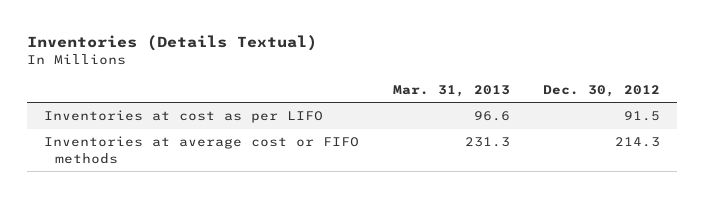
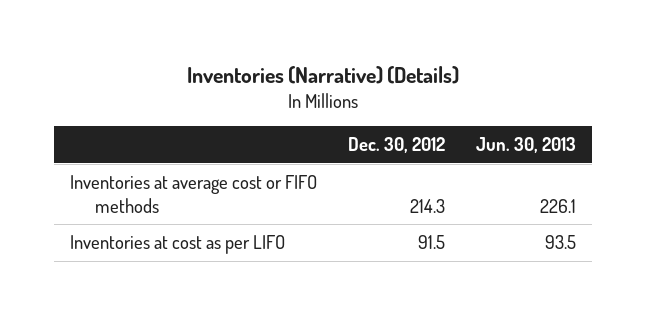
[27,34,318,51] Inventories (Details Textual) -> [187,65,460,84] Inventories (Narrative) (Details)
[392,84,510,97] Mar. 31, 2013 -> none
none -> [476,137,577,154] Jun. 30, 2013
[43,110,323,124] Inventories at cost as per LIFO -> [69,235,285,255] Inventories at cost as per LIFO

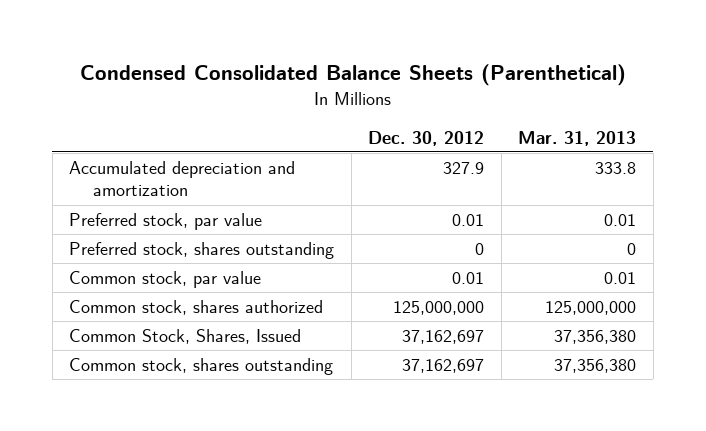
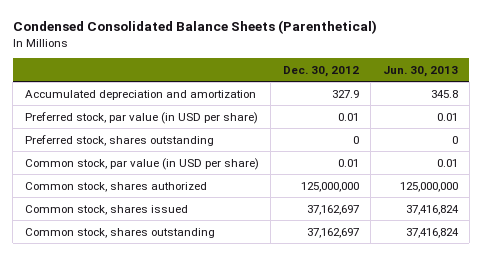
[518,130,637,146] Mar. 31, 2013 -> none
none -> [382,65,458,77] Jun. 30, 2013
[69,212,263,230] Preferred stock, par value -> [24,111,258,124] Preferred stock, par value (in USD per share)
[69,270,262,288] Common stock, par value -> [24,157,259,170] Common stock, par value (in USD per share)
[69,328,302,344] Common Stock, Shares, Issued -> [24,204,188,215] Common stock, shares issued

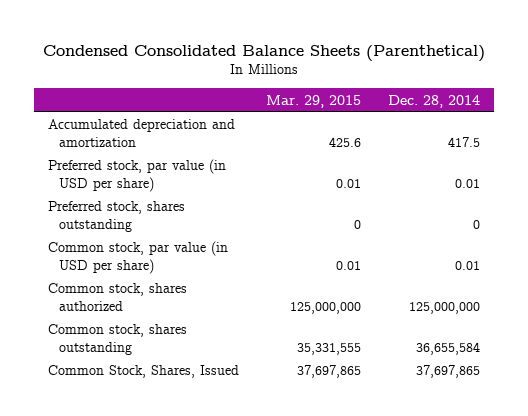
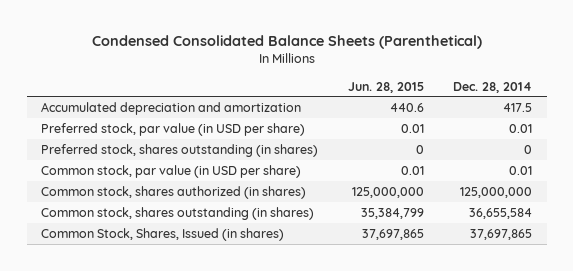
[265,94,361,108] Mar. 29, 2015 -> none
none -> [347,81,424,93] Jun. 28, 2015
[47,201,185,232] Preferred stock, shares outstanding -> [41,143,319,157] Preferred stock, shares outstanding (in shares)
[47,283,187,311] Common stock, shares authorized -> [41,185,307,199] Common stock, shares authorized (in shares)
[47,324,187,355] Common stock, shares outstanding -> [41,206,315,220] Common stock, shares outstanding (in shares)
[47,365,239,379] Common Stock, Shares, Issued -> [41,227,285,241] Common Stock, Shares, Issued (in shares)

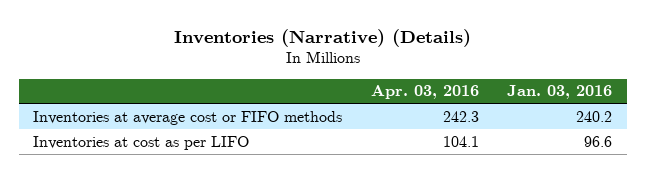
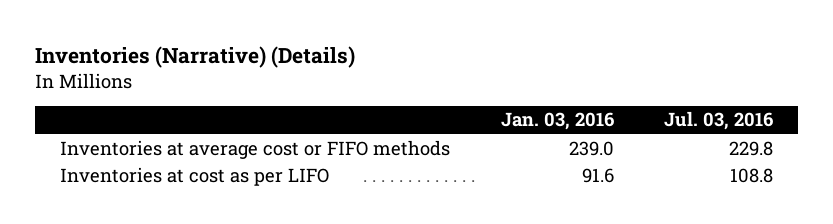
[370,85,479,100] Apr. 03, 2016 -> none
none -> [664,111,774,131] Jul. 03, 2016
[576,110,613,122] 240.2 -> [568,141,614,157] 239.0
[584,135,613,147] 96.6 -> [581,168,614,184] 91.6

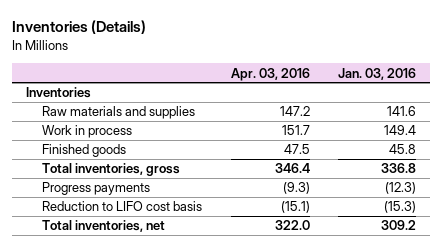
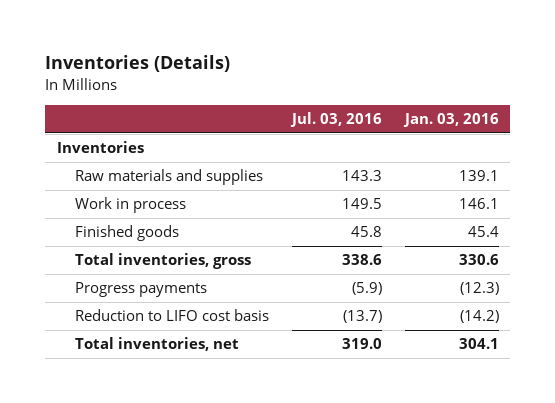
[230,67,310,81] Apr. 03, 2016 -> none
none -> [289,112,382,128] Jul. 03, 2016
[387,106,417,117] 141.6 -> [458,170,499,182] 139.1
[384,125,417,136] 149.4 -> [458,198,499,210] 146.1
[389,144,417,155] 45.8 -> [467,226,499,238] 45.4
[381,163,417,174] 336.8 -> [458,254,499,266] 330.6
[384,201,417,214] (15.3) -> [459,310,499,324] (14.2)
[381,220,417,231] 309.2 -> [458,338,499,350] 304.1

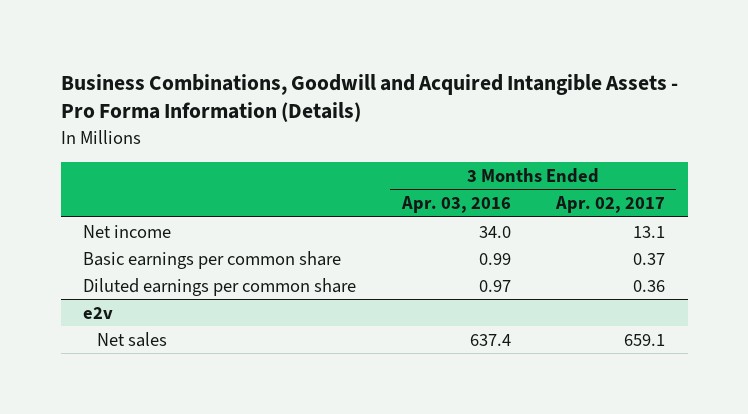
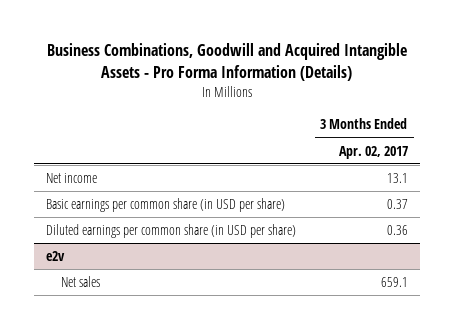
[400,196,511,214] Apr. 03, 2016 -> none
[83,250,342,269] Basic earnings per common share -> [46,198,286,213] Basic earnings per common share (in USD per share)
[83,277,357,296] Diluted earnings per common share -> [46,224,297,239] Diluted earnings per common share (in USD per share)

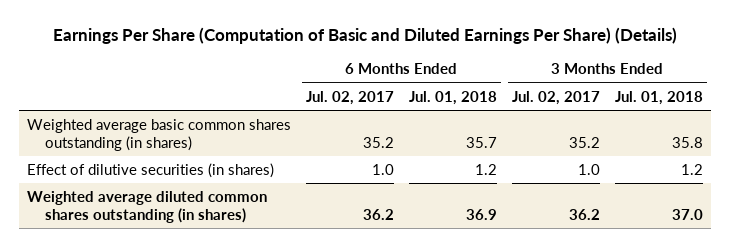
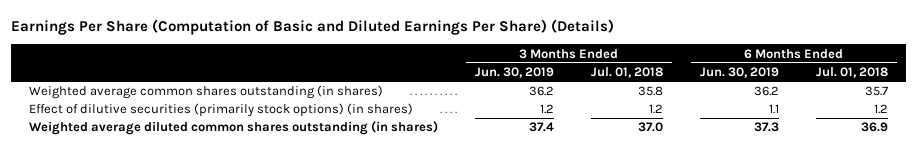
[305,90,394,105] Jul. 02, 2017 -> none
[511,90,600,105] Jul. 02, 2017 -> none
none -> [475,66,555,78] Jun. 30, 2019
none -> [699,66,779,78] Jun. 30, 2019
[26,118,291,151] Weighted average basic common shares outstanding (in shares) -> [29,85,384,100] Weighted average common shares outstanding (in shares)
[26,162,274,178] Effect of dilutive securities (in shares) -> [29,103,414,118] Effect of dilutive securities (primarily stock options) (in shares)

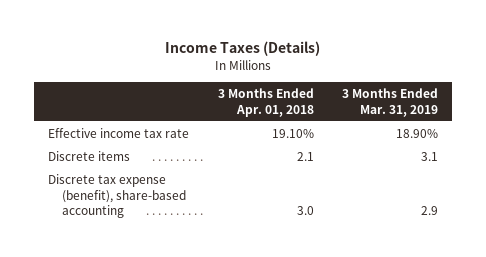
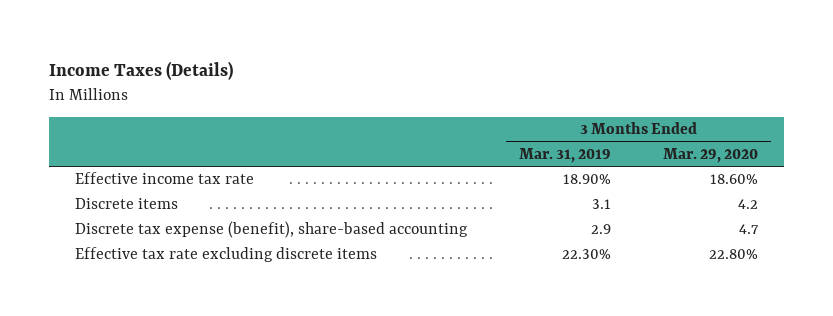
[217,87,314,117] 3 Months Ended Apr. 01, 2018 -> none
none -> [663,147,759,163] Mar. 29, 2020
none -> [75,247,378,263] Effective tax rate excluding discrete items

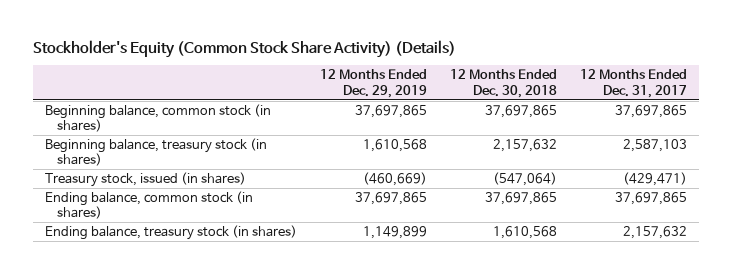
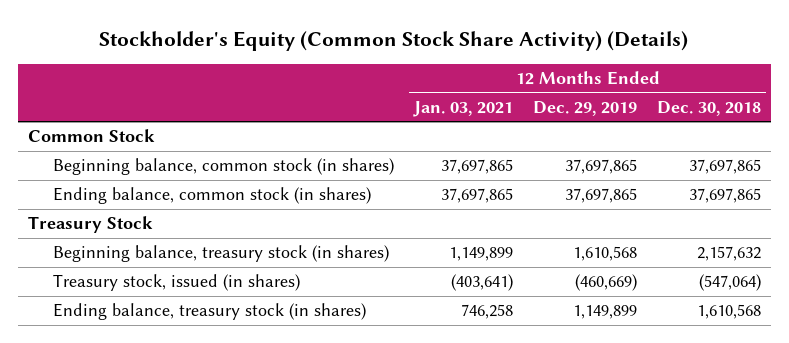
[580,69,688,98] 12 Months Ended Dec. 31, 2017 -> none
none -> [412,101,513,118] Jan. 03, 2021
none -> [27,129,155,143] Common Stock
[44,190,253,220] Ending balance, common stock (in shares) -> [52,187,371,205] Ending balance, common stock (in shares)
none -> [27,216,153,234] Treasury Stock

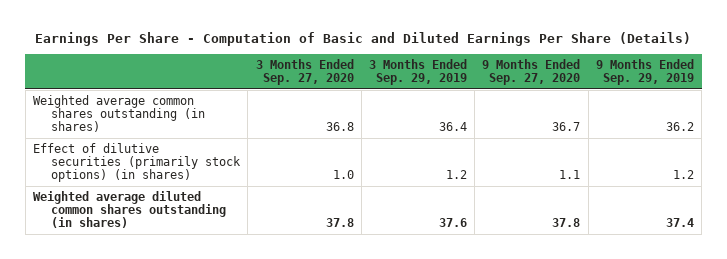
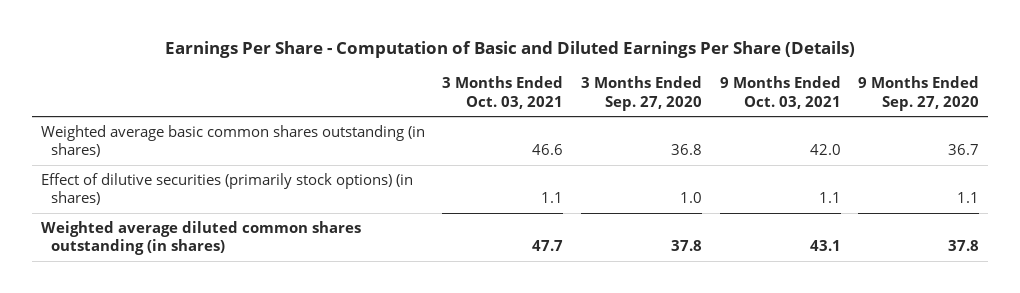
[369,58,468,86] 3 Months Ended Sep. 29, 2019 -> none
[595,58,694,86] 9 Months Ended Sep. 29, 2019 -> none
none -> [442,76,564,109] 3 Months Ended Oct. 03, 2021
none -> [719,76,841,109] 9 Months Ended Oct. 03, 2021
[33,94,206,133] Weighted average common shares outstanding (in shares) -> [40,124,425,158] Weighted average basic common shares outstanding (in shares)

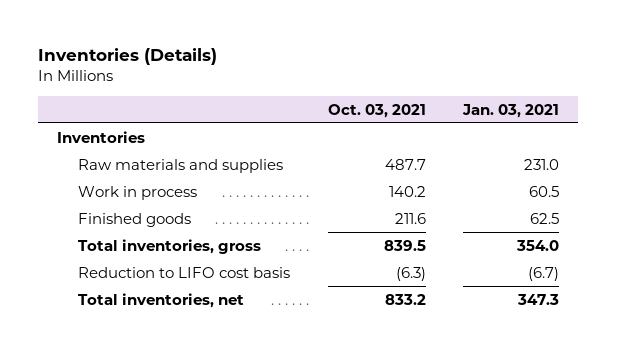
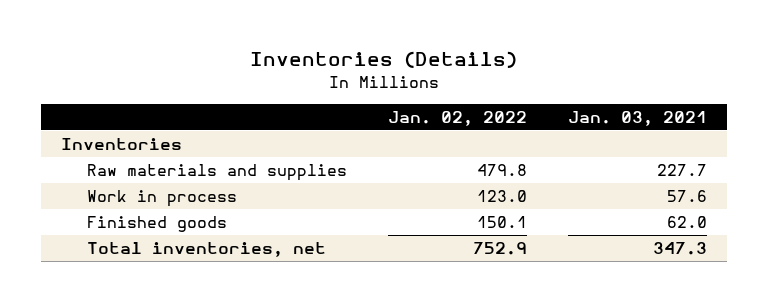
[327,103,426,118] Oct. 03, 2021 -> none
none -> [387,110,527,126] Jan. 02, 2022
[77,238,261,254] Total inventories, gross -> none
[77,266,290,278] Reduction to LIFO cost basis -> none
[524,158,560,170] 231.0 -> [656,164,707,177] 227.7
[529,185,560,197] 60.5 -> [666,190,707,203] 57.6
[530,212,560,224] 62.5 -> [666,216,707,229] 62.0

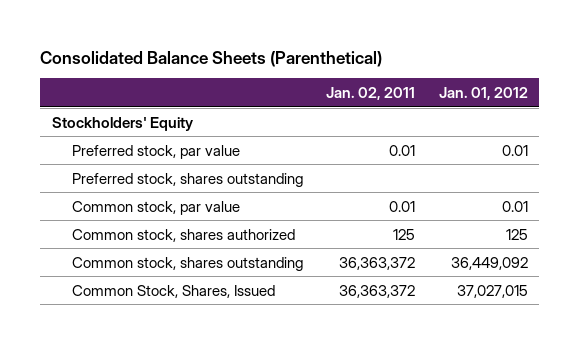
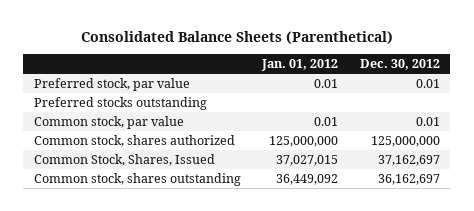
[326,87,416,101] Jan. 02, 2011 -> none
none -> [359,59,440,71] Dec. 30, 2012
[52,116,194,131] Stockholders' Equity -> none
[71,172,303,187] Preferred stock, shares outstanding -> [33,96,207,110] Preferred stocks outstanding
[505,228,528,240] 125 -> [269,135,339,147] 125,000,000
[71,256,303,271] Common stock, shares outstanding -> [33,172,241,186] Common stock, shares outstanding

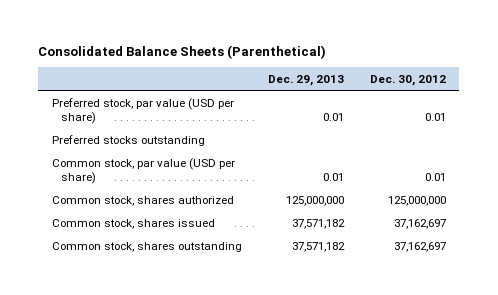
[261,59,339,72] Jan. 01, 2012 -> none
none -> [267,74,344,86] Dec. 29, 2013
[33,77,190,91] Preferred stock, par value -> [51,97,234,124] Preferred stock, par value (USD per share)
[33,115,184,129] Common stock, par value -> [51,157,235,184] Common stock, par value (USD per share)
[33,153,215,166] Common Stock, Shares, Issued -> [51,218,215,229] Common stock, shares issued
[377,173,440,185] 36,162,697 -> [393,241,446,252] 37,162,697

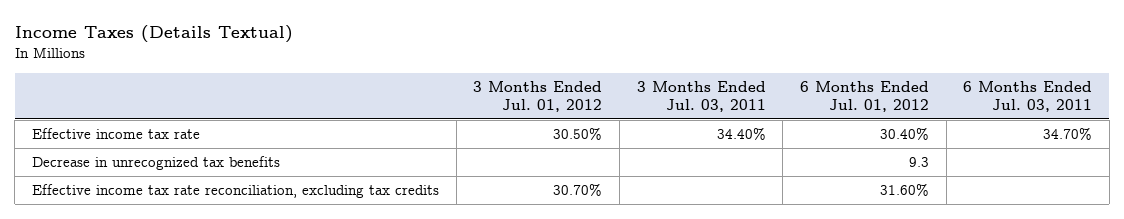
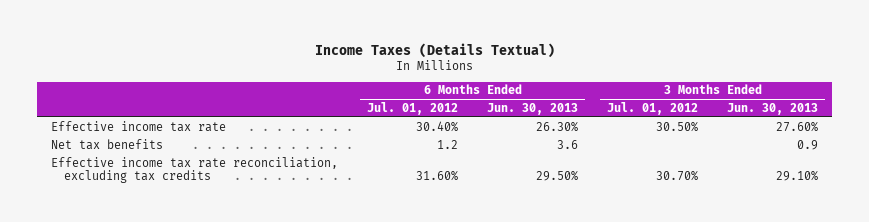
[636,81,766,113] 3 Months Ended Jul. 03, 2011 -> none
[963,81,1093,113] 6 Months Ended Jul. 03, 2011 -> none
none -> [487,103,579,116] Jun. 30, 2013
none -> [726,103,818,116] Jun. 30, 2013
[32,155,281,170] Decrease in unrecognized tax benefits -> none
none -> [51,138,164,150] Net tax benefits

